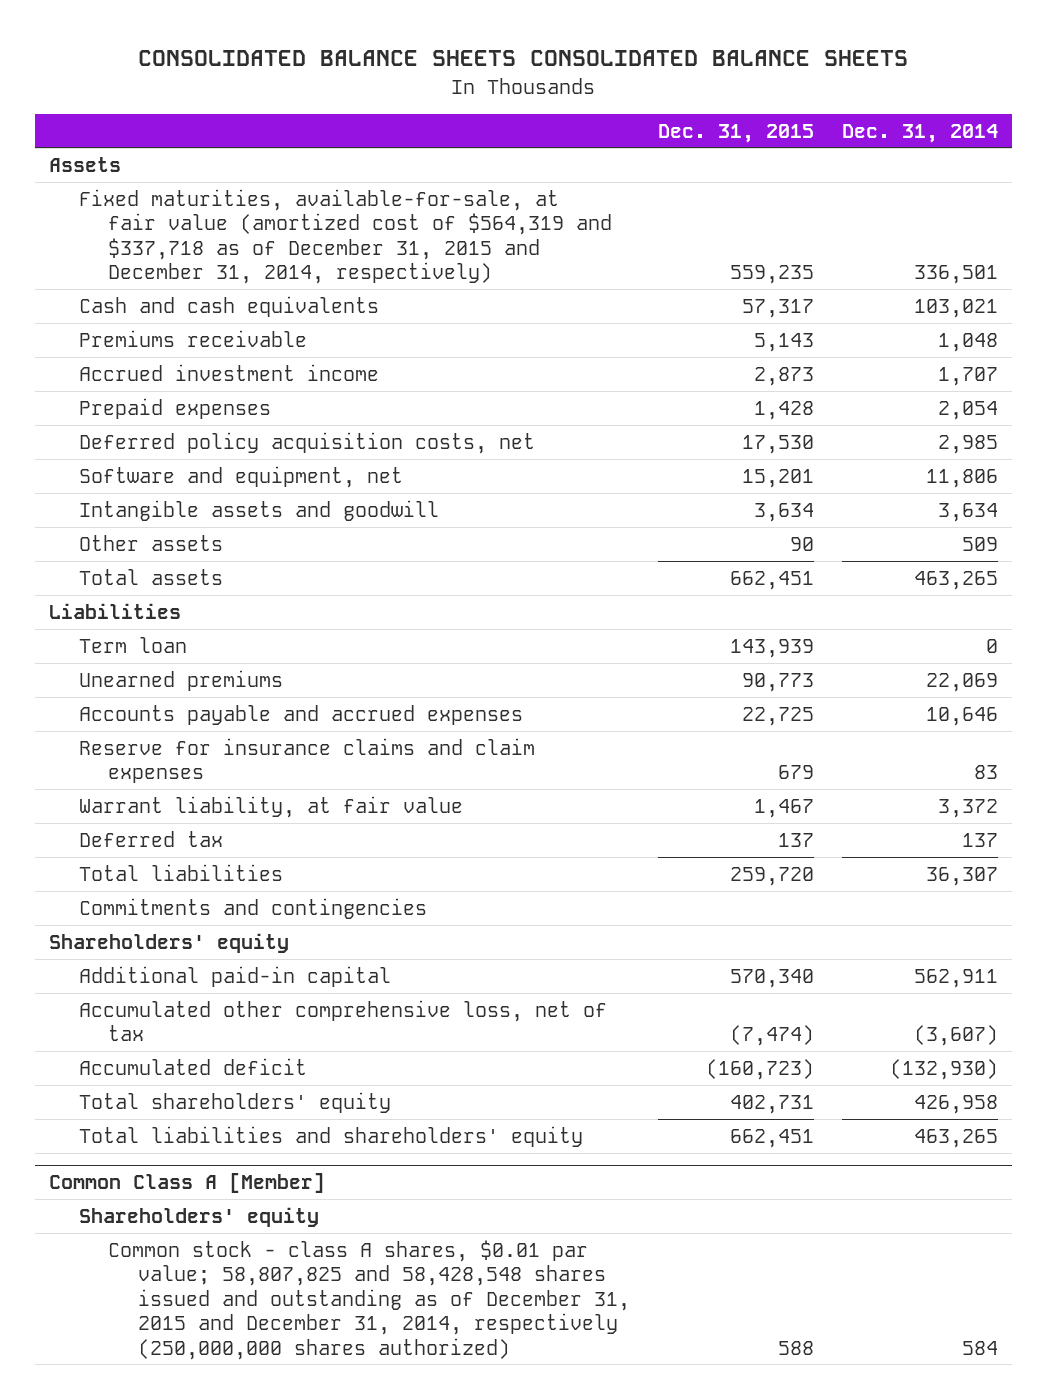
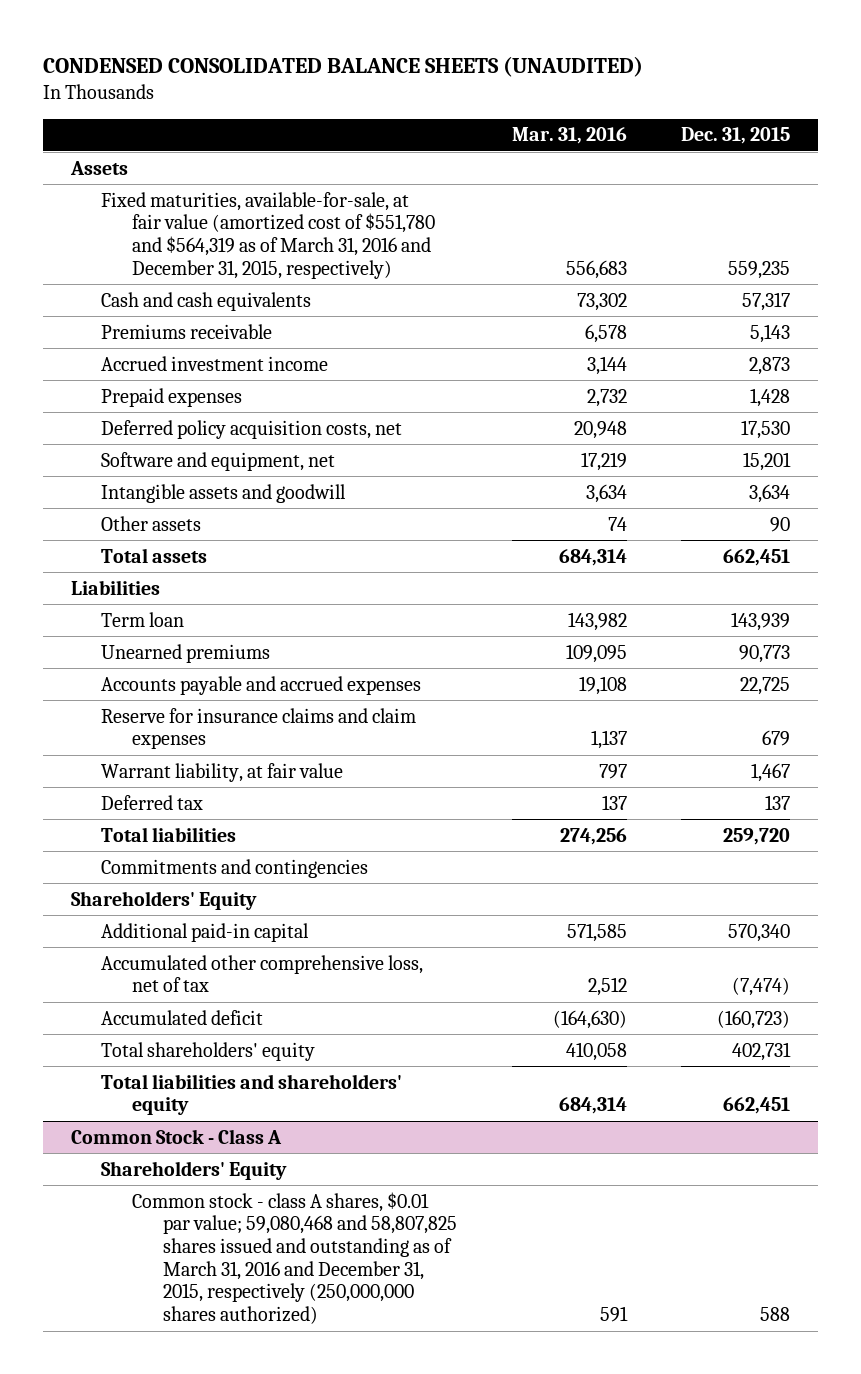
[138,50,909,67] CONSOLIDATED BALANCE SHEETS CONSOLIDATED BALANCE SHEETS -> [43,56,644,78] CONDENSED CONSOLIDATED BALANCE SHEETS (UNAUDITED)
[841,123,998,143] Dec. 31, 2014 -> none
none -> [511,127,627,145] Mar. 31, 2016
[78,188,613,285] Fixed maturities, available-for-sale, at fair value (amortized cost of $564,319 and $337,718 as of December 31, 2015 and December 31, 2014, respectively) -> [101,191,436,279] Fixed maturities, available-for-sale, at fair value (amortized cost of $551,780 and $564,319 as of March 31, 2016 and December 31, 2015, respectively)
[49,932,290,953] Shareholders' equity -> [70,890,257,910] Shareholders' Equity
[49,1173,326,1194] Common Class A [Member] -> [70,1128,282,1144] Common Stock - Class A
[78,1206,319,1227] Shareholders' equity -> [101,1160,288,1180] Shareholders' Equity
[108,1239,630,1360] Common stock - class A shares, $0.01 par value; 58,807,825 and 58,428,548 shares issued and outstanding as of December 31, 2015 and December 31, 2014, respectively (250,000,000 shares authorized) -> [132,1191,457,1325] Common stock - class A shares, $0.01 par value; 59,080,468 and 58,807,825 shares issued and outstanding as of March 31, 2016 and December 31, 2015, respectively (250,000,000 shares authorized)

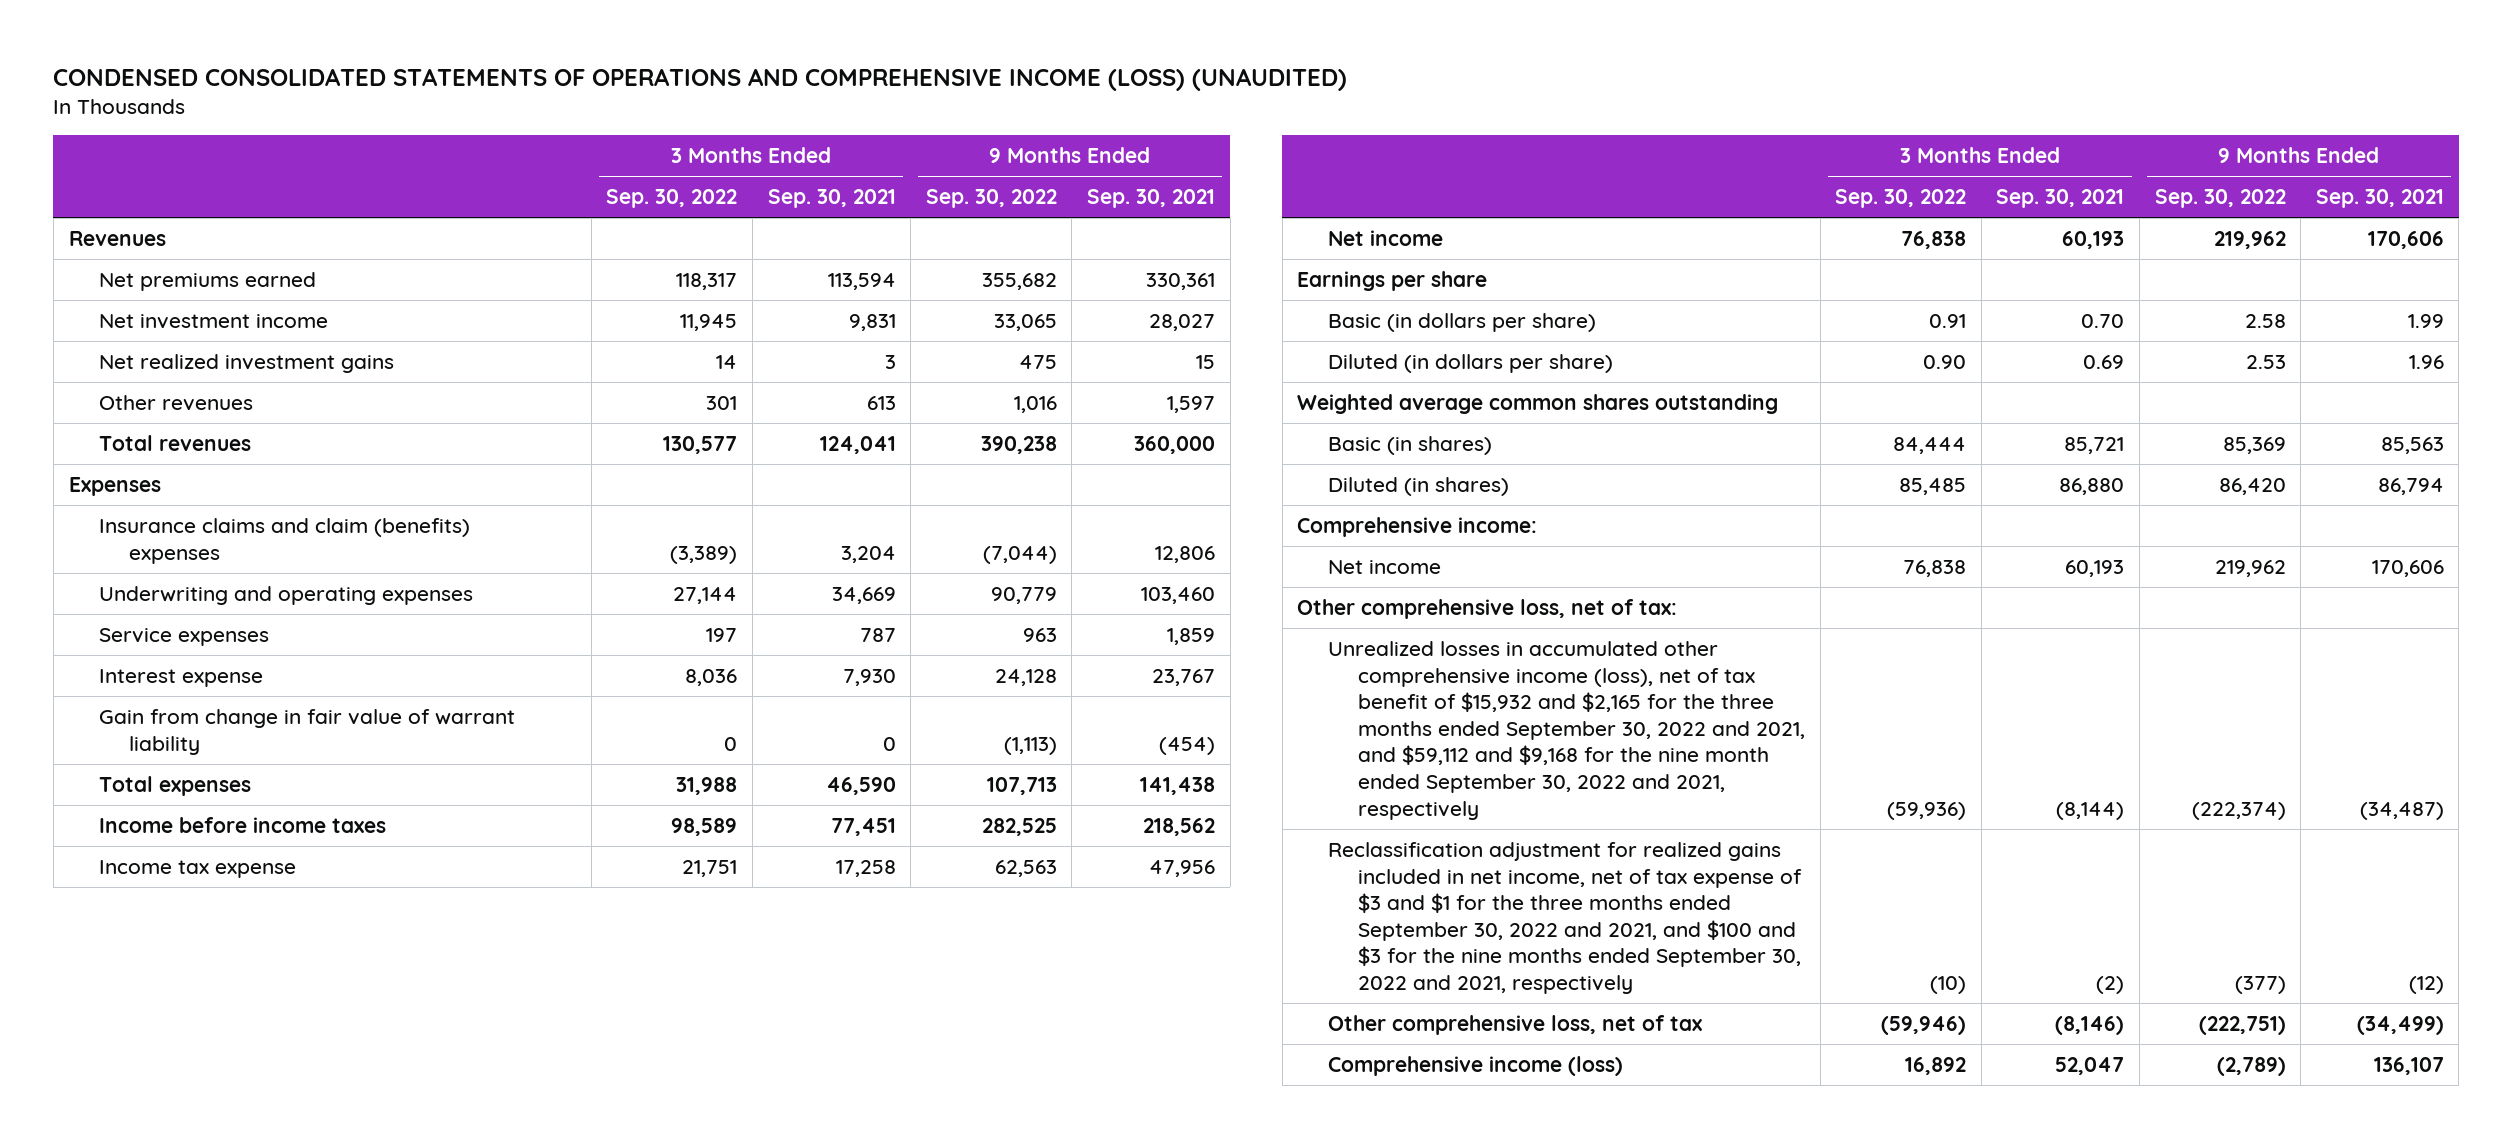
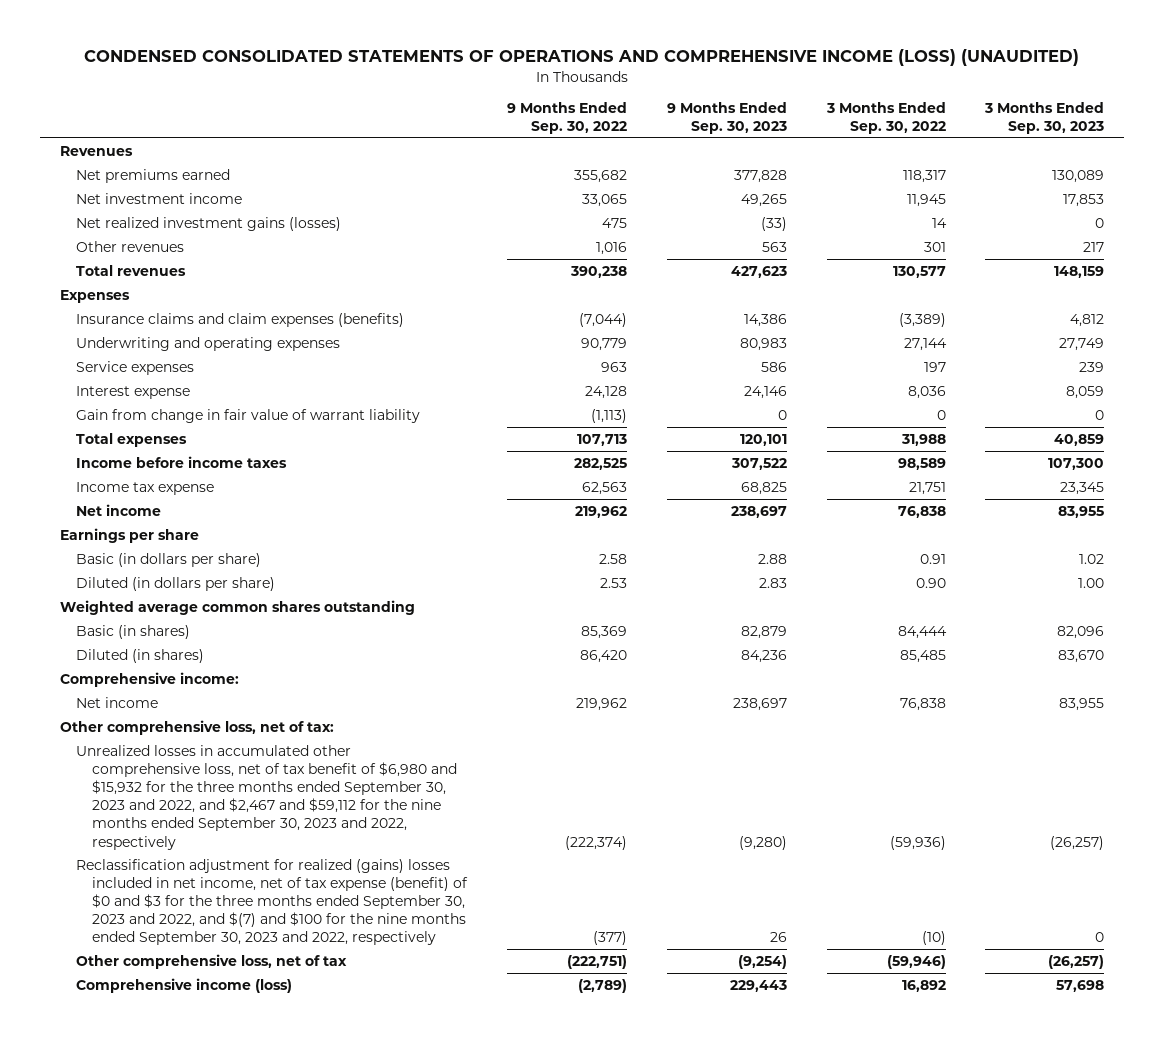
[767,189,896,209] Sep. 30, 2021 -> none
[1086,189,1215,209] Sep. 30, 2021 -> none
none -> [666,101,787,134] 9 Months Ended Sep. 30, 2023
none -> [984,101,1105,134] 3 Months Ended Sep. 30, 2023
[98,354,394,374] Net realized investment gains -> [76,216,342,231] Net realized investment gains (losses)
[98,518,470,564] Insurance claims and claim (benefits) expenses -> [76,312,405,327] Insurance claims and claim expenses (benefits)
[1327,641,1806,820] Unrealized losses in accumulated other comprehensive income (loss), net of tax benefit of $15,932 and $2,165 for the three months ended September 30, 2022 and 2021, and $59,112 and $9,168 for the nine month ended September 30, 2022 and 2021, respectively -> [76,744,457,850] Unrealized losses in accumulated other comprehensive loss, net of tax benefit of $6,980 and $15,932 for the three months ended September 30, 2023 and 2022, and $2,467 and $59,112 for the nine months ended September 30, 2023 and 2022, respectively
[1327,842,1803,994] Reclassification adjustment for realized gains included in net income, net of tax expense of $3 and $1 for the three months ended September 30, 2022 and 2021, and $100 and $3 for the nine months ended September 30, 2022 and 2021, respectively -> [76,858,468,946] Reclassification adjustment for realized (gains) losses included in net income, net of tax expense (benefit) of $0 and $3 for the three months ended September 30, 2023 and 2022, and $(7) and $100 for the nine months ended September 30, 2023 and 2022, respectively

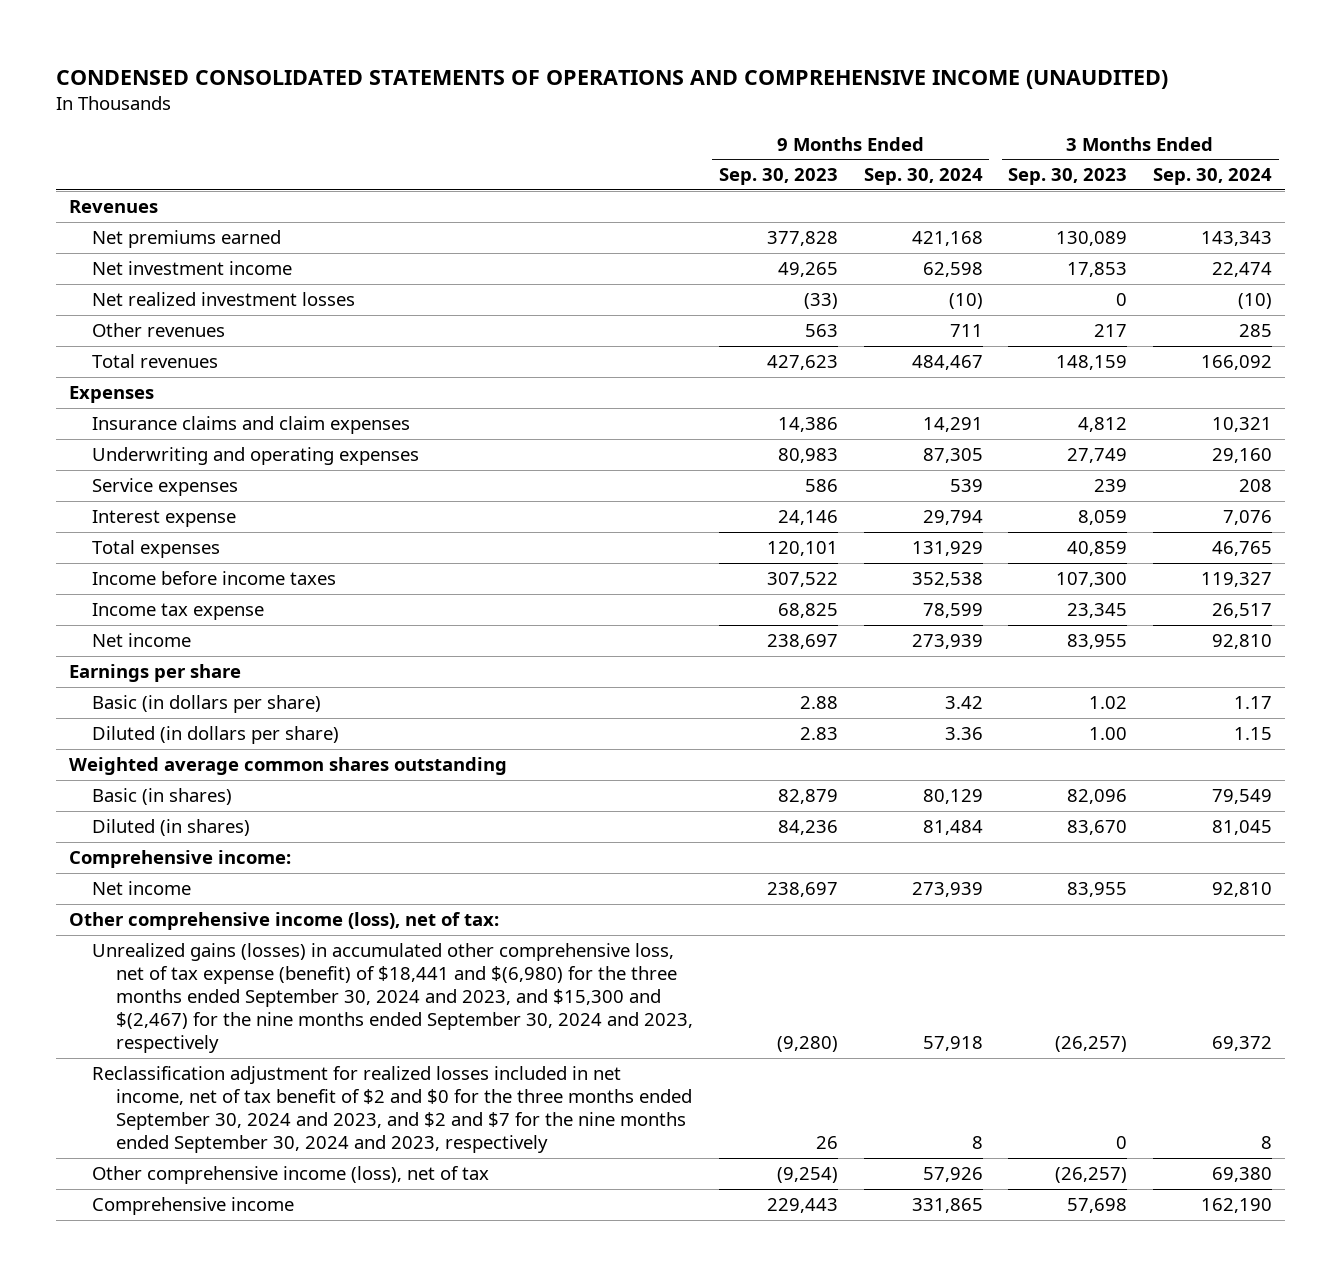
[84,49,1080,67] CONDENSED CONSOLIDATED STATEMENTS OF OPERATIONS AND COMPREHENSIVE INCOME (LOSS) (UNAUDITED) -> [55,69,1168,89] CONDENSED CONSOLIDATED STATEMENTS OF OPERATIONS AND COMPREHENSIVE INCOME (UNAUDITED)
[506,101,627,134] 9 Months Ended Sep. 30, 2022 -> none
[825,101,946,134] 3 Months Ended Sep. 30, 2022 -> none
none -> [863,168,983,186] Sep. 30, 2024
none -> [1153,168,1273,186] Sep. 30, 2024
[76,216,342,231] Net realized investment gains (losses) -> [92,292,356,307] Net realized investment losses
[76,312,405,327] Insurance claims and claim expenses (benefits) -> [92,416,411,435] Insurance claims and claim expenses
[76,408,421,423] Gain from change in fair value of warrant liability -> none
[60,719,335,735] Other comprehensive loss, net of tax: -> [68,912,499,931] Other comprehensive income (loss), net of tax:
[76,744,457,850] Unrealized losses in accumulated other comprehensive loss, net of tax benefit of $6,980 and $15,932 for the three months ended September 30, 2023 and 2022, and $2,467 and $59,112 for the nine months ended September 30, 2023 and 2022, respectively -> [92,943,693,1053] Unrealized gains (losses) in accumulated other comprehensive loss, net of tax expense (benefit) of $18,441 and $(6,980) for the three months ended September 30, 2024 and 2023, and $15,300 and $(2,467) for the nine months ended September 30, 2024 and 2023, respectively
[76,858,468,946] Reclassification adjustment for realized (gains) losses included in net income, net of tax expense (benefit) of $0 and $3 for the three months ended September 30, 2023 and 2022, and $(7) and $100 for the nine months ended September 30, 2023 and 2022, respectively -> [92,1066,692,1154] Reclassification adjustment for realized losses included in net income, net of tax benefit of $2 and $0 for the three months ended September 30, 2024 and 2023, and $2 and $7 for the nine months ended September 30, 2024 and 2023, respectively
[76,953,348,969] Other comprehensive loss, net of tax -> [92,1166,490,1185] Other comprehensive income (loss), net of tax
[76,977,293,993] Comprehensive income (loss) -> [92,1197,295,1216] Comprehensive income

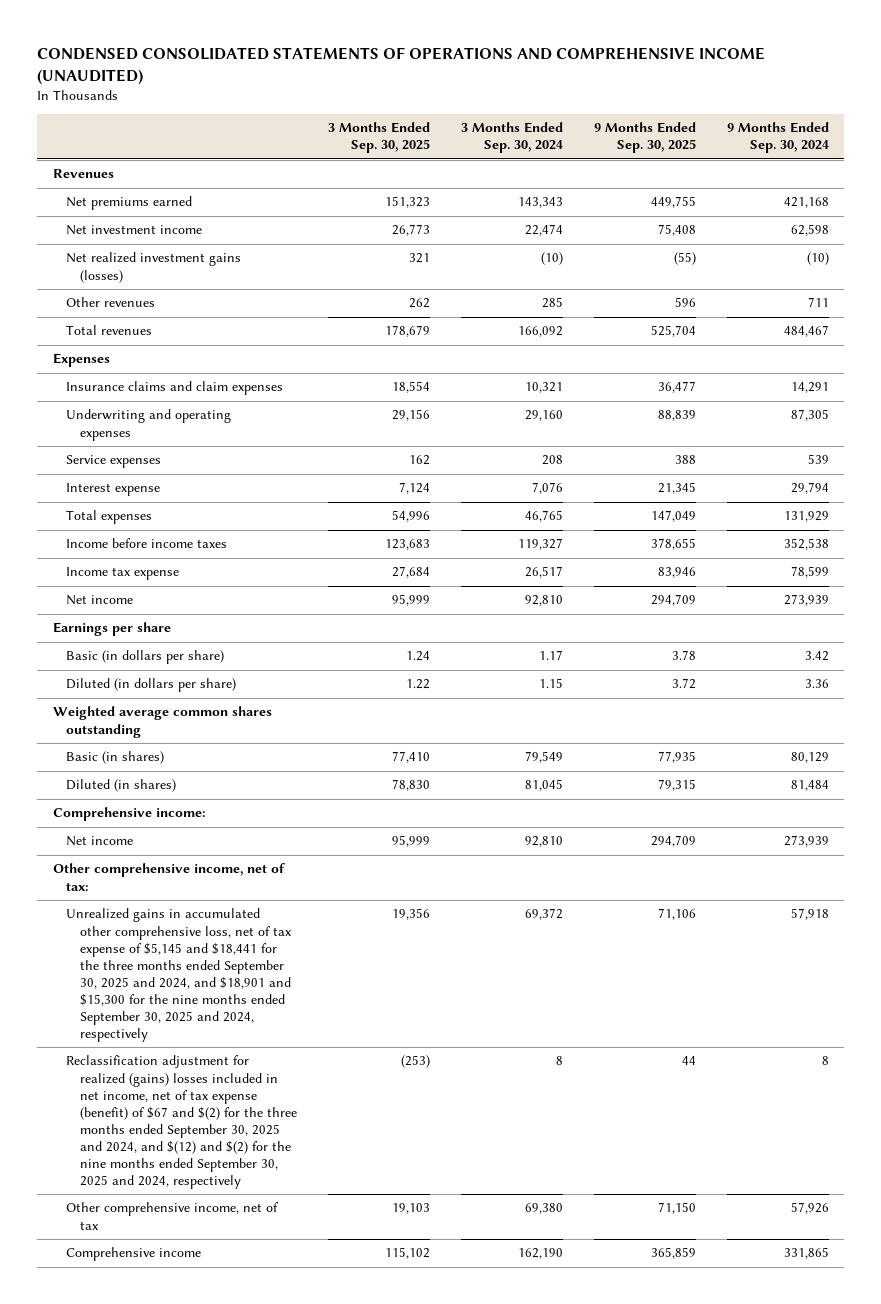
[718,168,838,186] Sep. 30, 2023 -> none
[1008,168,1128,186] Sep. 30, 2023 -> none
none -> [327,122,430,154] 3 Months Ended Sep. 30, 2025
none -> [593,122,696,154] 9 Months Ended Sep. 30, 2025
[92,292,356,307] Net realized investment losses -> [66,252,242,283] Net realized investment gains (losses)
[68,912,499,931] Other comprehensive income (loss), net of tax: -> [52,863,285,891] Other comprehensive income, net of tax:
[92,943,693,1053] Unrealized gains (losses) in accumulated other comprehensive loss, net of tax expense (benefit) of $18,441 and $(6,980) for the three months ended September 30, 2024 and 2023, and $15,300 and $(2,467) for the nine months ended September 30, 2024 and 2023, respectively -> [66,908,292,1042] Unrealized gains in accumulated other comprehensive loss, net of tax expense of $5,145 and $18,441 for the three months ended September 30, 2025 and 2024, and $18,901 and $15,300 for the nine months ended September 30, 2025 and 2024, respectively
[92,1066,692,1154] Reclassification adjustment for realized losses included in net income, net of tax benefit of $2 and $0 for the three months ended September 30, 2024 and 2023, and $2 and $7 for the nine months ended September 30, 2024 and 2023, respectively -> [66,1055,297,1189] Reclassification adjustment for realized (gains) losses included in net income, net of tax expense (benefit) of $67 and $(2) for the three months ended September 30, 2025 and 2024, and $(12) and $(2) for the nine months ended September 30, 2025 and 2024, respectively
[92,1166,490,1185] Other comprehensive income (loss), net of tax -> [66,1202,280,1230] Other comprehensive income, net of tax

